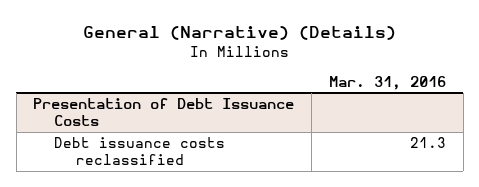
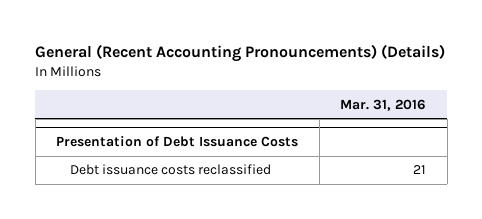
[82,25,396,40] General (Narrative) (Details) -> [35,43,446,62] General (Recent Accounting Pronouncements) (Details)
[409,137,446,149] 21.3 -> [413,165,427,175] 21

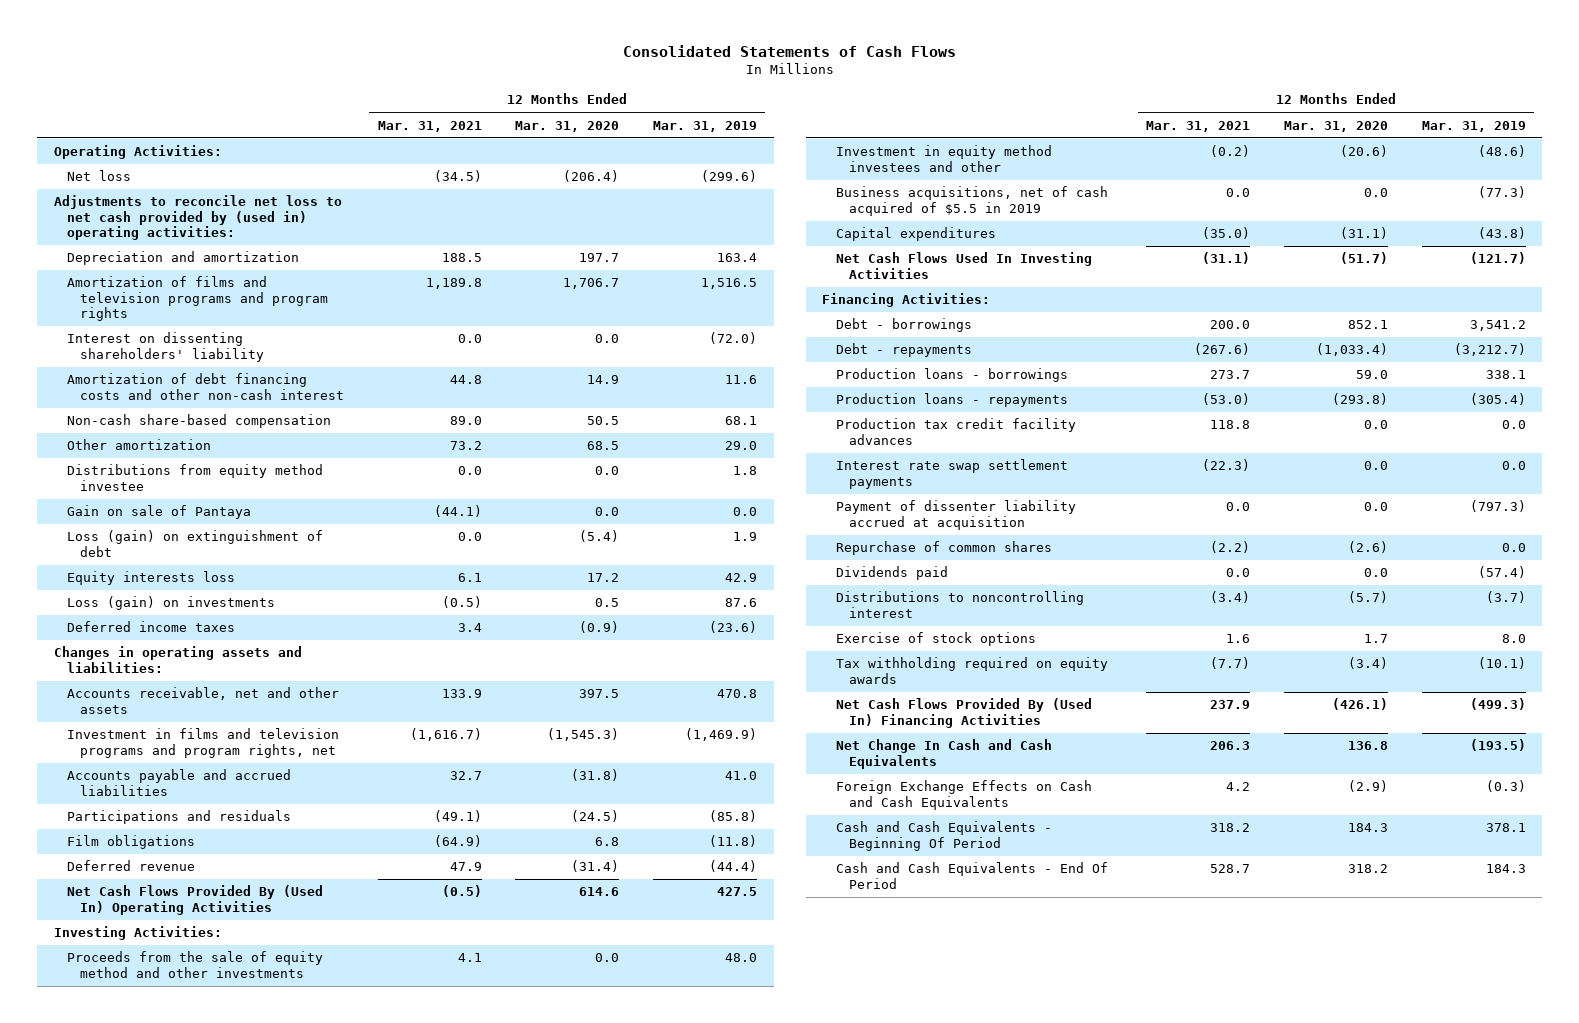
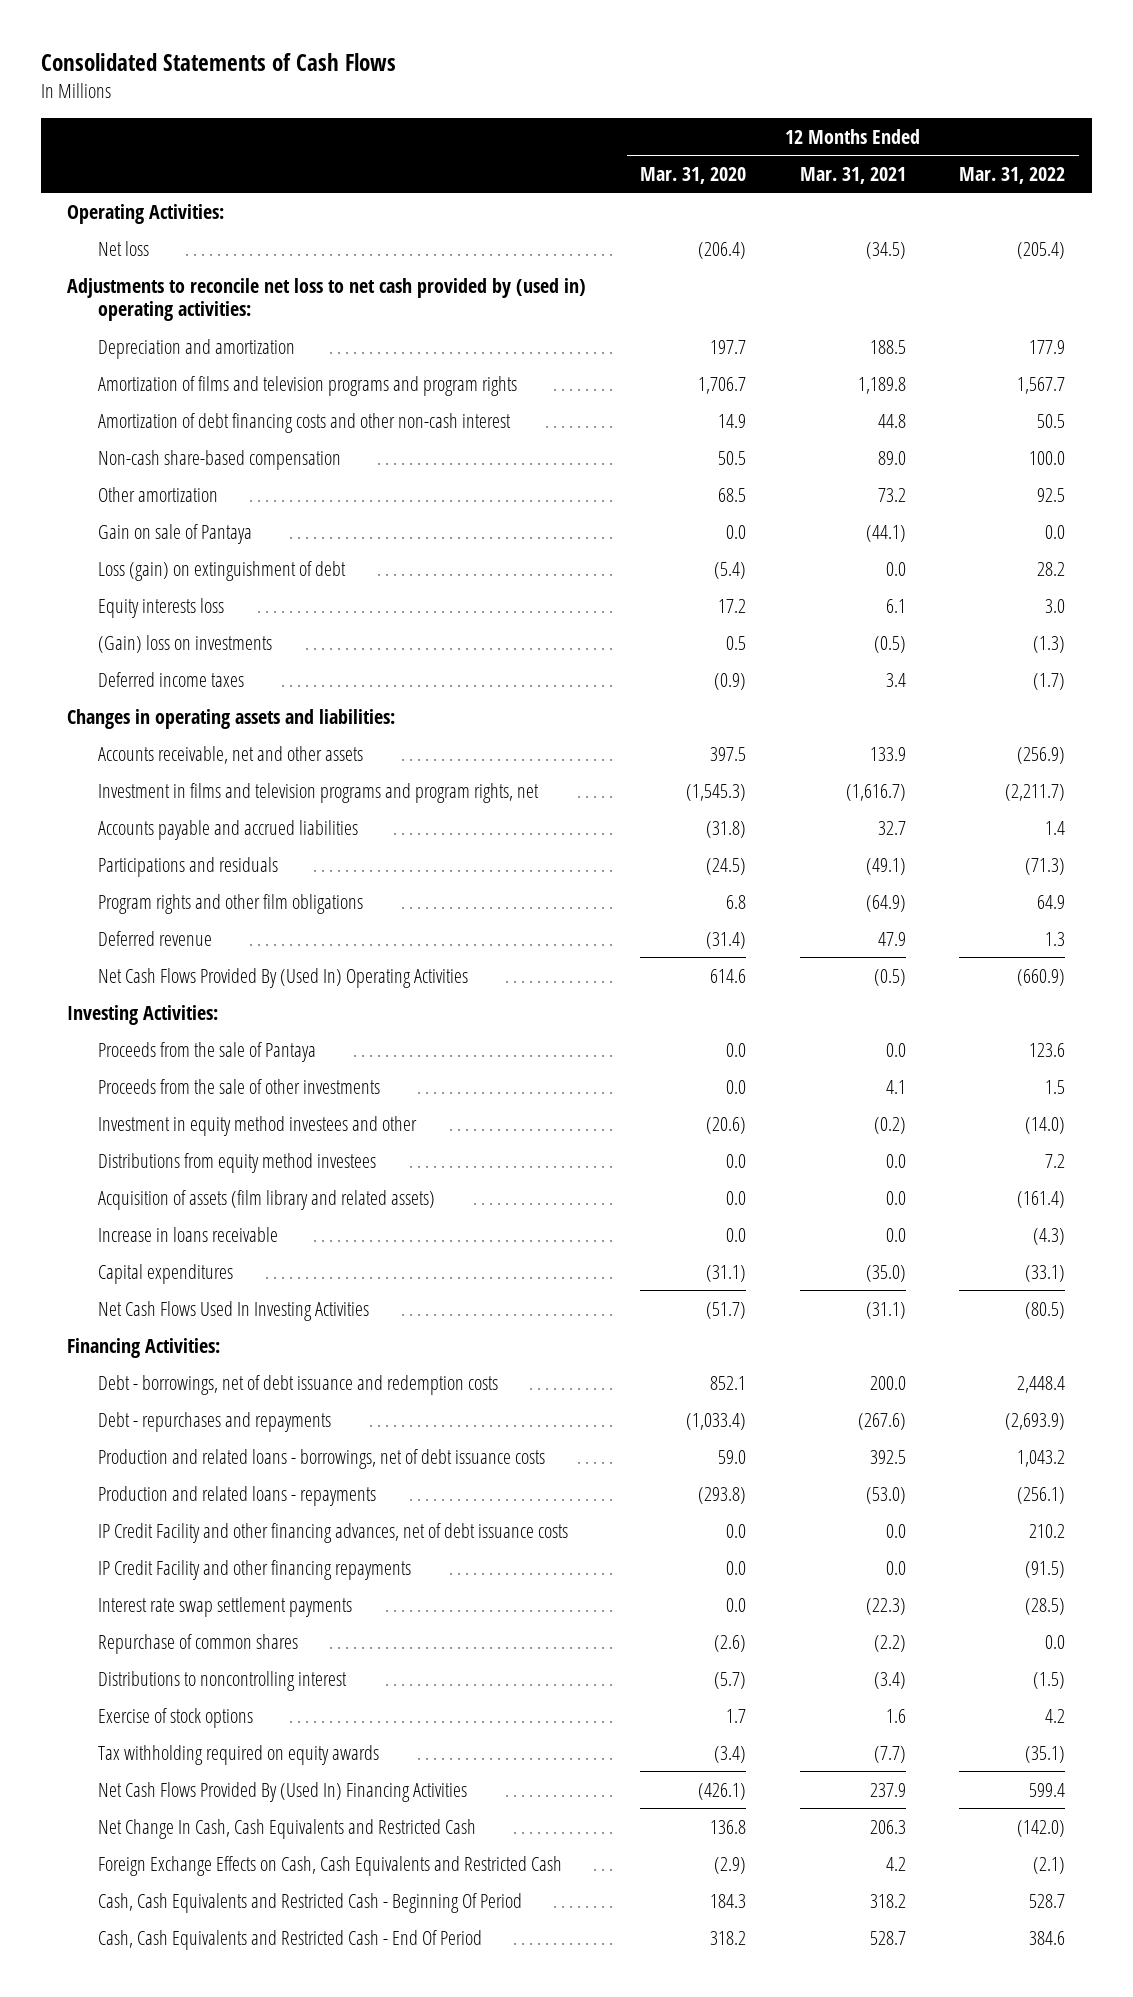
[652,120,757,132] Mar. 31, 2019 -> none
none -> [959,166,1066,184] Mar. 31, 2022
[66,332,265,362] Interest on dissenting shareholders' liability -> none
[66,464,323,491] Distributions from equity method investee -> none
[66,596,275,611] Loss (gain) on investments -> [97,634,272,653] (Gain) loss on investments
[66,835,195,850] Film obligations -> [97,893,363,914] Program rights and other film obligations
none -> [97,1041,316,1062] Proceeds from the sale of Pantaya
[66,951,323,978] Proceeds from the sale of equity method and other investments -> [97,1078,380,1094] Proceeds from the sale of other investments
[835,186,1108,216] Business acquisitions, net of cash acquired of $5.5 in 2019 -> none
none -> [97,1152,376,1173] Distributions from equity method investees
none -> [97,1189,435,1210] Acquisition of assets (film library and related assets)
none -> [97,1226,278,1242] Increase in loans receivable
[835,368,1068,383] Production loans - borrowings -> none
[835,418,1076,445] Production tax credit facility advances -> none
[835,318,972,333] Debt - borrowings -> [97,1374,498,1395] Debt - borrowings, net of debt issuance and redemption costs
[835,343,972,358] Debt - repayments -> [97,1411,331,1432] Debt - repurchases and repayments
none -> [97,1448,545,1469] Production and related loans - borrowings, net of debt issuance costs
[835,393,1068,408] Production loans - repayments -> [97,1485,376,1506] Production and related loans - repayments
none -> [97,1522,568,1543] IP Credit Facility and other financing advances, net of debt issuance costs
none -> [97,1559,411,1580] IP Credit Facility and other financing repayments
[835,500,1076,530] Payment of dissenter liability accrued at acquisition -> none
[835,566,948,581] Dividends paid -> none
[835,739,1052,769] Net Change In Cash and Cash Equivalents -> [97,1818,476,1839] Net Change In Cash, Cash Equivalents and Restricted Cash
[835,780,1092,810] Foreign Exchange Effects on Cash and Cash Equivalents -> [97,1855,562,1876] Foreign Exchange Effects on Cash, Cash Equivalents and Restricted Cash
[835,821,1052,851] Cash and Cash Equivalents - Beginning Of Period -> [97,1892,522,1913] Cash, Cash Equivalents and Restricted Cash - Beginning Of Period
[835,862,1108,889] Cash and Cash Equivalents - End Of Period -> [97,1929,482,1950] Cash, Cash Equivalents and Restricted Cash - End Of Period

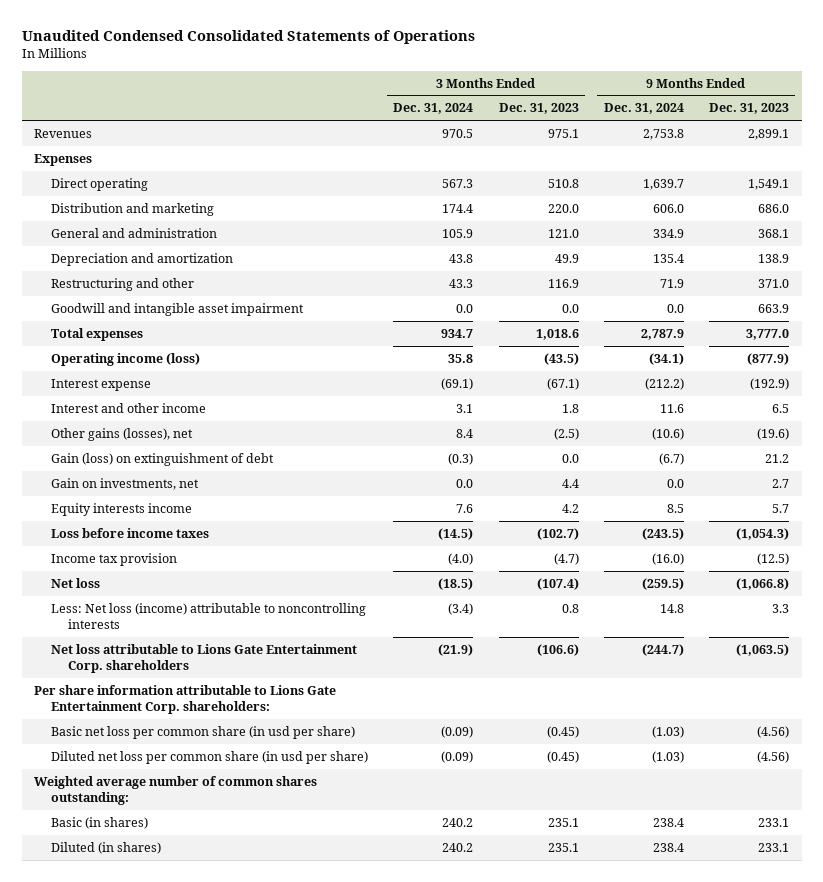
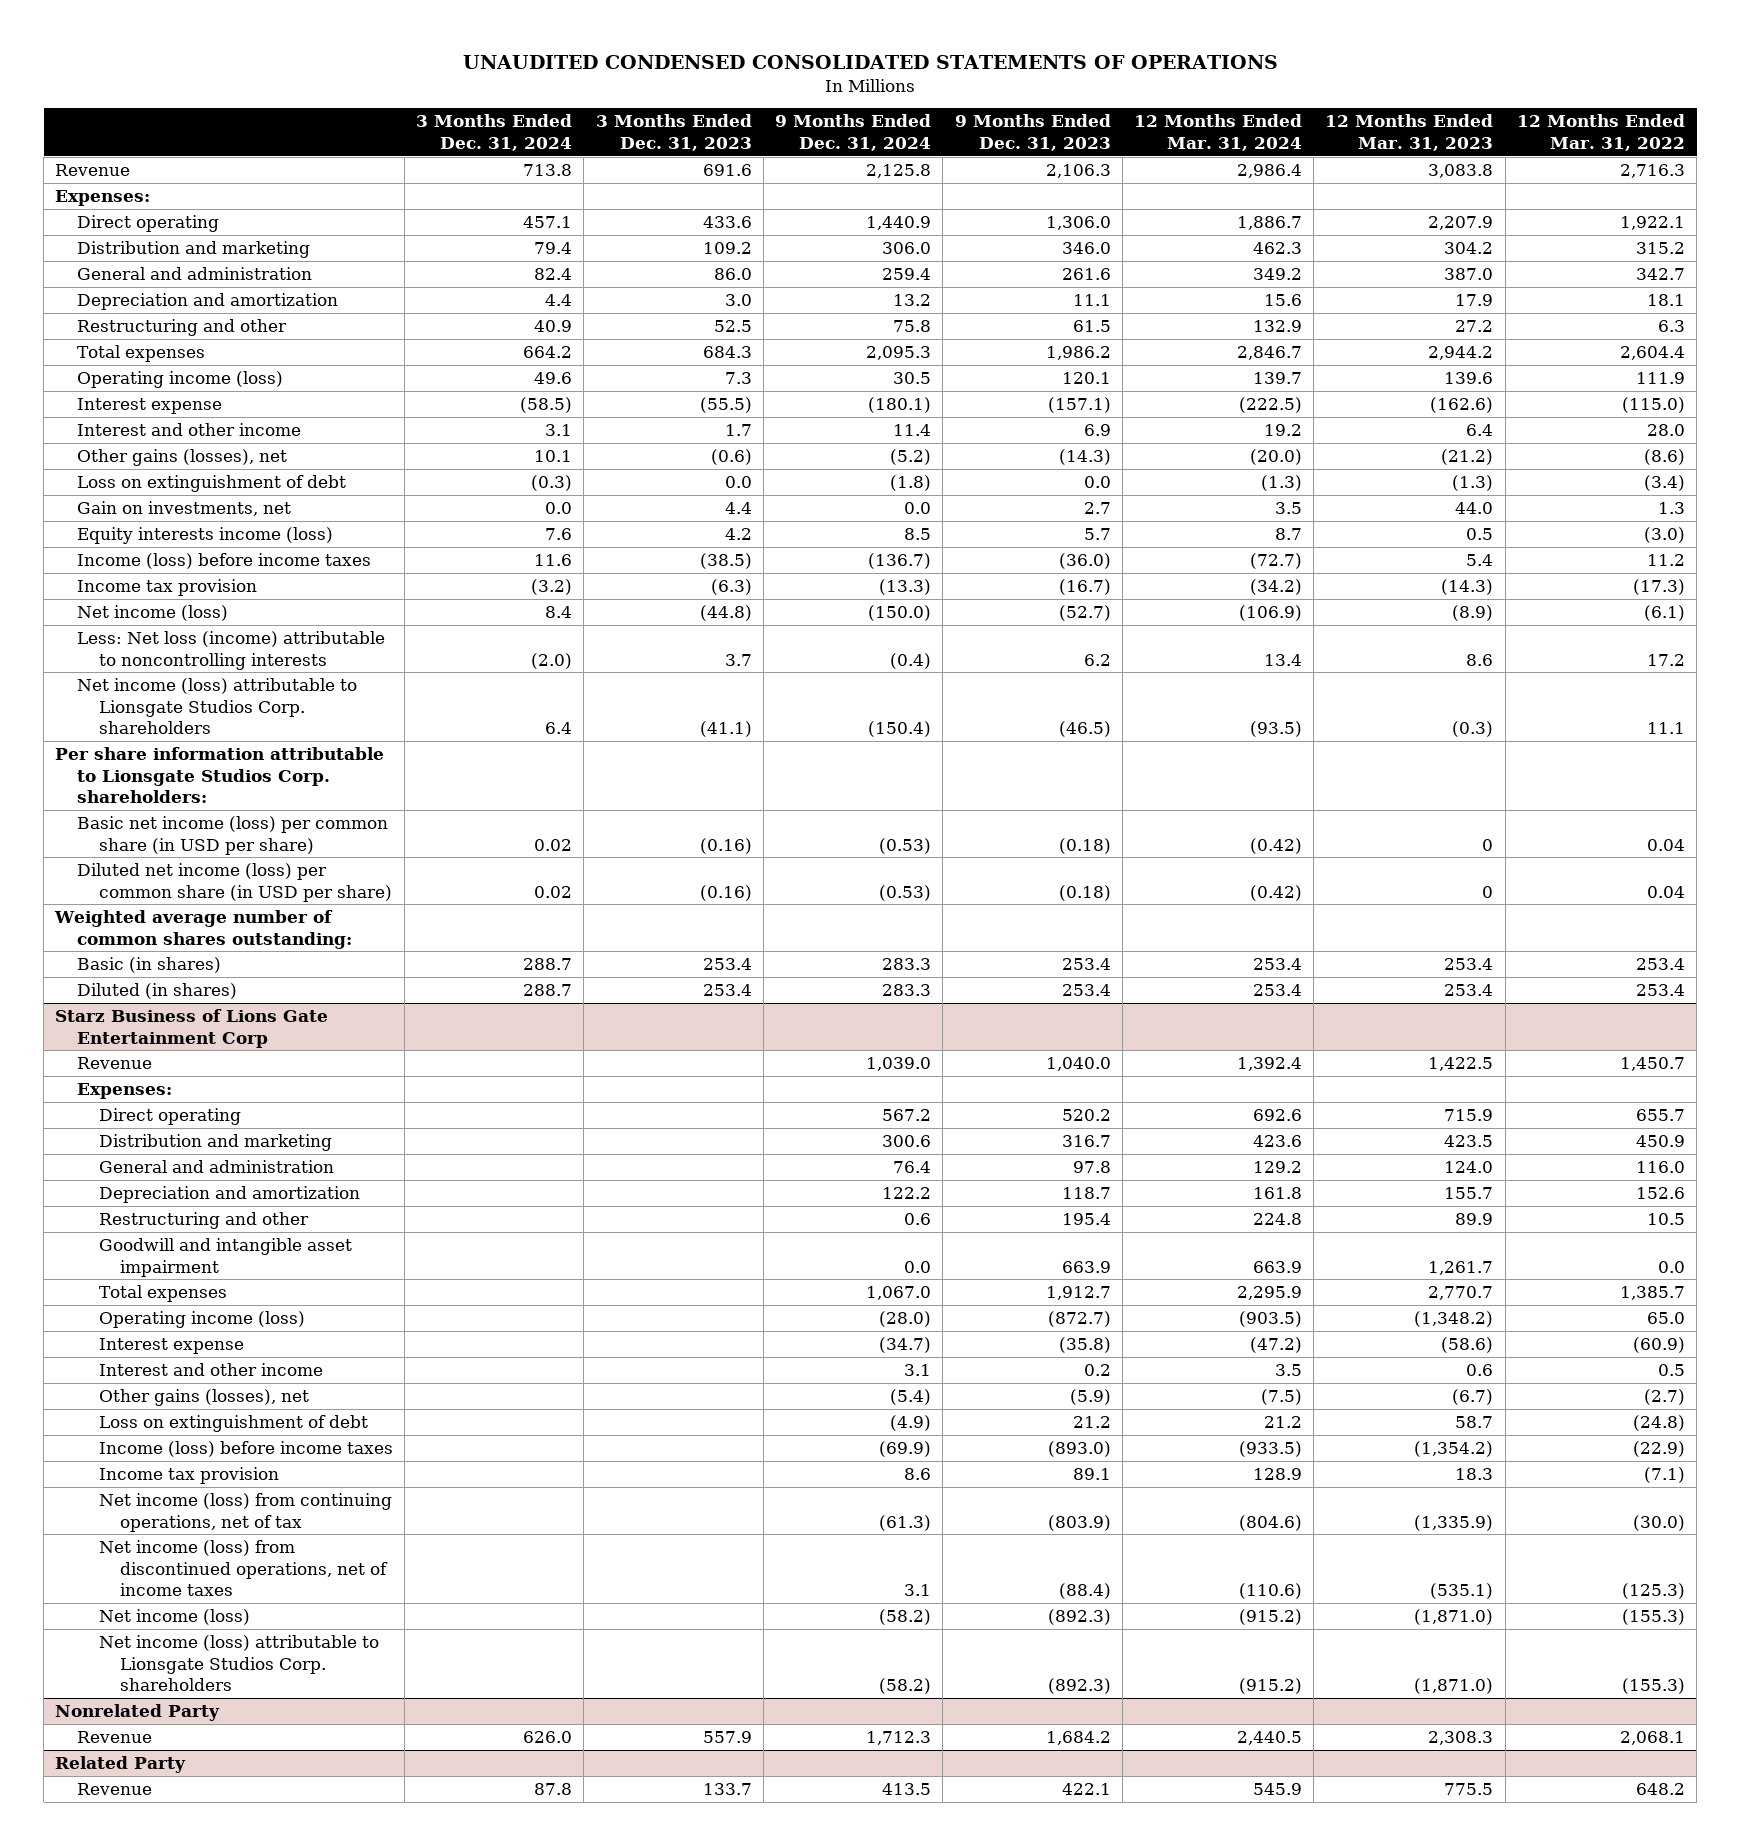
[21,30,475,45] Unaudited Condensed Consolidated Statements of Operations -> [463,55,1279,70] UNAUDITED CONDENSED CONSOLIDATED STATEMENTS OF OPERATIONS
none -> [1133,114,1302,151] 12 Months Ended Mar. 31, 2024
none -> [1325,114,1494,151] 12 Months Ended Mar. 31, 2023
none -> [1516,114,1685,151] 12 Months Ended Mar. 31, 2022
[34,128,93,138] Revenues -> none
[51,302,305,316] Goodwill and intangible asset impairment -> none
none -> [55,164,131,177] Revenue
[34,153,93,166] Expenses -> [55,190,151,207] Expenses:
[442,178,474,188] 567.3 -> [523,216,573,229] 457.1
[547,178,579,188] 510.8 -> [702,216,752,229] 433.6
[642,178,684,190] 1,639.7 -> [866,216,932,231] 1,440.9
[748,178,790,190] 1,549.1 -> [1045,216,1111,231] 1,306.0
[442,203,474,213] 174.4 -> [534,242,573,255] 79.4
[547,203,579,213] 220.0 -> [702,242,752,255] 109.2
[652,203,684,213] 606.0 -> [882,242,932,255] 306.0
[758,203,790,213] 686.0 -> [1061,242,1111,255] 346.0
[442,228,474,238] 105.9 -> [534,268,573,281] 82.4
[547,228,579,238] 121.0 -> [713,268,752,281] 86.0
[652,228,684,238] 334.9 -> [882,268,932,281] 259.4
[758,228,790,238] 368.1 -> [1061,268,1111,281] 261.6
[449,253,474,263] 43.8 -> [545,294,573,307] 4.4
[554,253,579,263] 49.9 -> [724,294,752,307] 3.0
[652,253,684,263] 135.4 -> [893,294,932,307] 13.2
[758,253,790,263] 138.9 -> [1072,294,1111,307] 11.1
[449,278,474,288] 43.3 -> [534,320,573,333] 40.9
[547,278,579,288] 116.9 -> [713,320,752,333] 52.5
[659,278,684,288] 71.9 -> [893,320,932,333] 75.8
[758,278,790,288] 371.0 -> [1072,320,1111,333] 61.5
[441,328,474,338] 934.7 -> [523,346,573,359] 664.2
[535,328,579,340] 1,018.6 -> [702,346,752,359] 684.3
[640,328,684,340] 2,787.9 -> [866,346,932,361] 2,095.3
[746,328,790,340] 3,777.0 -> [1045,346,1111,361] 1,986.2
[448,353,474,363] 35.8 -> [534,372,573,385] 49.6
[543,352,579,365] (43.5) -> [724,372,752,385] 7.3
[648,352,684,365] (34.1) -> [893,372,932,385] 30.5
[747,352,790,365] (877.9) -> [1061,372,1111,385] 120.1
[441,377,474,390] (69.1) -> [520,397,573,414] (58.5)
[546,377,579,390] (67.1) -> [699,397,752,414] (55.5)
[644,377,684,390] (212.2) -> [868,397,932,414] (180.1)
[750,377,790,390] (192.9) -> [1047,397,1111,414] (157.1)
[561,403,579,413] 1.8 -> [724,424,752,437] 1.7
[659,403,684,413] 11.6 -> [893,424,932,437] 11.4
[772,403,790,413] 6.5 -> [1083,424,1111,437] 6.9
[456,428,474,438] 8.4 -> [534,450,573,463] 10.1
[553,427,579,440] (2.5) -> [710,449,752,466] (0.6)
[651,427,684,440] (10.6) -> [890,449,932,466] (5.2)
[757,427,790,440] (19.6) -> [1058,449,1111,466] (14.3)
[51,452,275,466] Gain (loss) on extinguishment of debt -> [76,475,346,493] Loss on extinguishment of debt
[658,452,684,465] (6.7) -> [890,475,932,492] (1.8)
[765,453,790,463] 21.2 -> [1083,476,1111,489] 0.0
[51,502,193,516] Equity interests income -> [76,527,333,545] Equity interests income (loss)
[51,527,210,538] Loss before income taxes -> [76,553,371,570] Income (loss) before income taxes
[438,527,474,540] (14.5) -> [534,554,573,567] 11.6
[536,527,579,540] (102.7) -> [699,553,752,570] (38.5)
[641,527,684,540] (243.5) -> [868,553,932,570] (136.7)
[736,527,790,540] (1,054.3) -> [1058,553,1111,570] (36.0)
[448,552,474,565] (4.0) -> [531,579,573,596] (3.2)
[553,552,579,565] (4.7) -> [710,579,752,596] (6.3)
[651,552,684,565] (16.0) -> [879,579,932,596] (13.3)
[757,552,790,565] (12.5) -> [1058,579,1111,596] (16.7)
[51,577,101,588] Net loss -> [76,605,228,622] Net income (loss)
[438,577,474,590] (18.5) -> [545,606,573,619] 8.4
[536,577,579,590] (107.4) -> [699,605,752,622] (44.8)
[641,577,684,590] (259.5) -> [868,605,932,622] (150.0)
[736,577,790,590] (1,066.8) -> [1058,605,1111,622] (52.7)
[448,602,474,615] (3.4) -> [531,652,573,669] (2.0)
[561,603,579,613] 0.8 -> [724,653,752,666] 3.7
[659,603,684,613] 14.8 -> [890,652,932,669] (0.4)
[772,603,790,613] 3.3 -> [1083,653,1111,666] 6.2
[51,643,358,673] Net loss attributable to Lions Gate Entertainment Corp. shareholders -> [76,678,357,735] Net income (loss) attributable to Lionsgate Studios Corp. shareholders
[438,643,474,656] (21.9) -> [545,722,573,735] 6.4
[536,643,579,656] (106.6) -> [699,721,752,738] (41.1)
[641,643,684,656] (244.7) -> [868,721,932,738] (150.4)
[736,643,790,656] (1,063.5) -> [1058,721,1111,738] (46.5)
[34,684,337,714] Per share information attributable to Lions Gate Entertainment Corp. shareholders: -> [55,747,385,804] Per share information attributable to Lionsgate Studios Corp. shareholders:
[51,725,356,739] Basic net loss per common share (in usd per share) -> [76,816,388,855] Basic net income (loss) per common share (in USD per share)
[441,725,474,738] (0.09) -> [534,838,573,851] 0.02
[546,725,579,738] (0.45) -> [699,837,752,854] (0.16)
[651,725,684,738] (1.03) -> [879,837,932,854] (0.53)
[757,725,790,738] (4.56) -> [1058,837,1111,854] (0.18)
[51,750,369,764] Diluted net loss per common share (in usd per share) -> [76,863,392,902] Diluted net income (loss) per common share (in USD per share)
[441,750,474,763] (0.09) -> [534,885,573,898] 0.02
[546,750,579,763] (0.45) -> [699,884,752,901] (0.16)
[651,750,684,763] (1.03) -> [879,884,932,901] (0.53)
[757,750,790,763] (4.56) -> [1058,884,1111,901] (0.18)
[442,817,474,827] 240.2 -> [523,958,573,971] 288.7
[547,817,579,827] 235.1 -> [702,958,752,971] 253.4
[652,817,684,827] 238.4 -> [882,958,932,971] 283.3
[758,817,790,827] 233.1 -> [1061,958,1111,971] 253.4
[442,842,474,852] 240.2 -> [523,984,573,997] 288.7
[547,842,579,852] 235.1 -> [702,984,752,997] 253.4
[652,842,684,852] 238.4 -> [882,984,932,997] 283.3
[758,842,790,852] 233.1 -> [1061,984,1111,997] 253.4
none -> [55,1009,329,1048] Starz Business of Lions Gate Entertainment Corp
none -> [76,1057,152,1070] Revenue
none -> [76,1083,172,1100] Expenses:
none -> [98,1108,241,1126] Direct operating
none -> [98,1134,332,1152] Distribution and marketing
none -> [98,1160,334,1174] General and administration
none -> [98,1186,360,1204] Depreciation and amortization
none -> [98,1212,309,1230] Restructuring and other
none -> [98,1238,352,1277] Goodwill and intangible asset impairment
none -> [98,1285,227,1303] Total expenses
none -> [98,1311,305,1329] Operating income (loss)
none -> [98,1338,244,1355] Interest expense
none -> [98,1363,323,1377] Interest and other income
none -> [98,1389,309,1407] Other gains (losses), net
none -> [98,1415,368,1433] Loss on extinguishment of debt
none -> [98,1441,393,1458] Income (loss) before income taxes
none -> [98,1467,279,1485] Income tax provision
none -> [98,1493,392,1532] Net income (loss) from continuing operations, net of tax
none -> [98,1540,389,1597] Net income (loss) from discontinued operations, net of income taxes
none -> [98,1609,250,1626] Net income (loss)
none -> [98,1635,379,1692] Net income (loss) attributable to Lionsgate Studios Corp. shareholders
none -> [55,1704,221,1722] Nonrelated Party
none -> [76,1731,152,1744] Revenue
none -> [55,1756,187,1774] Related Party
none -> [76,1783,152,1796] Revenue

